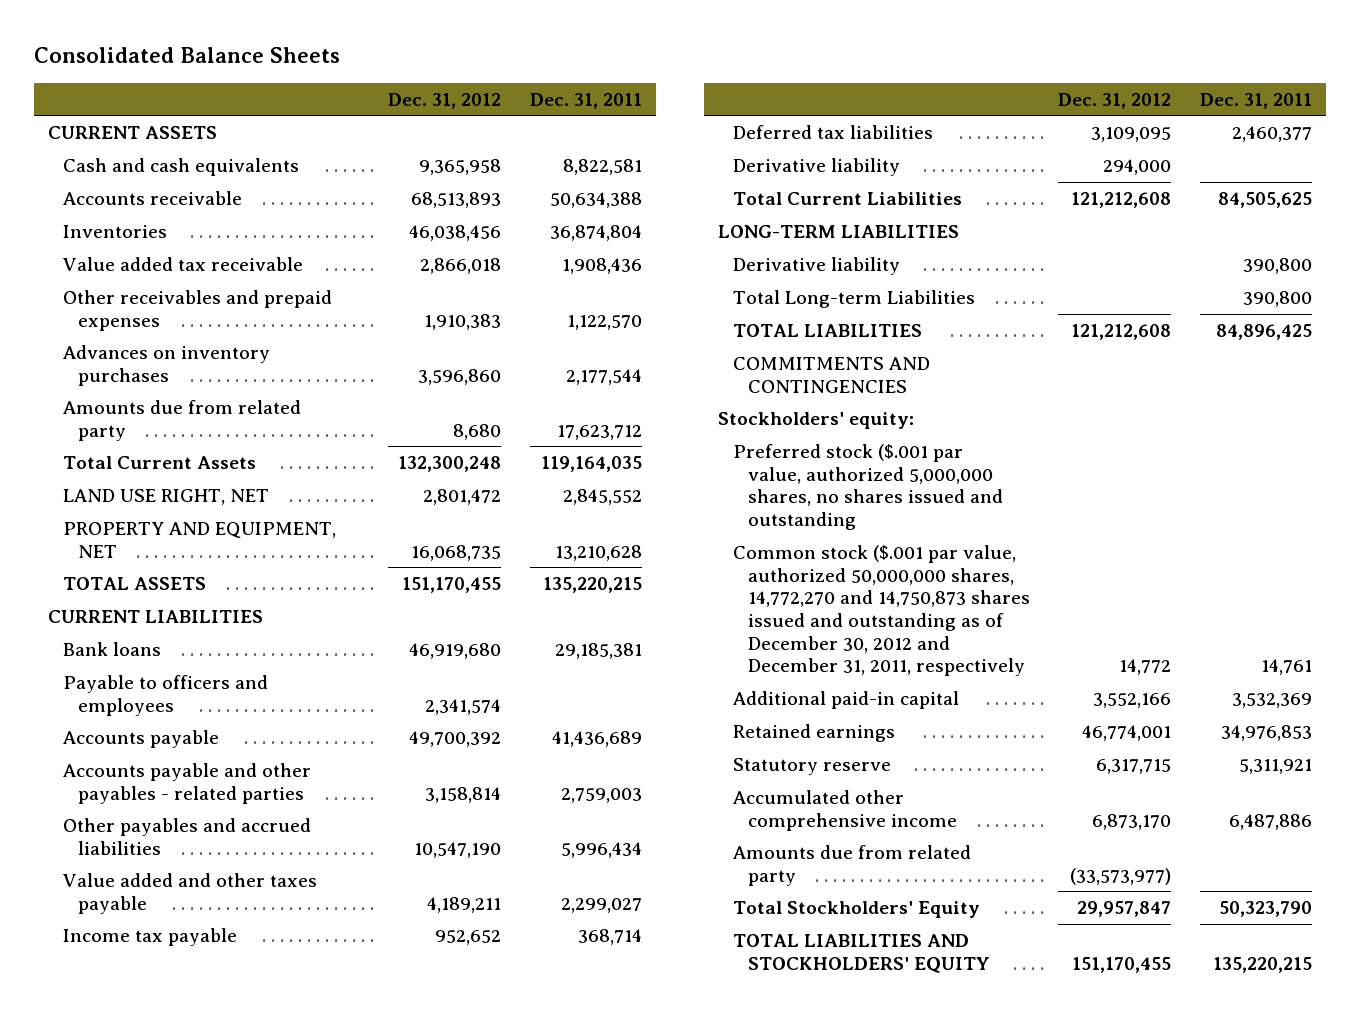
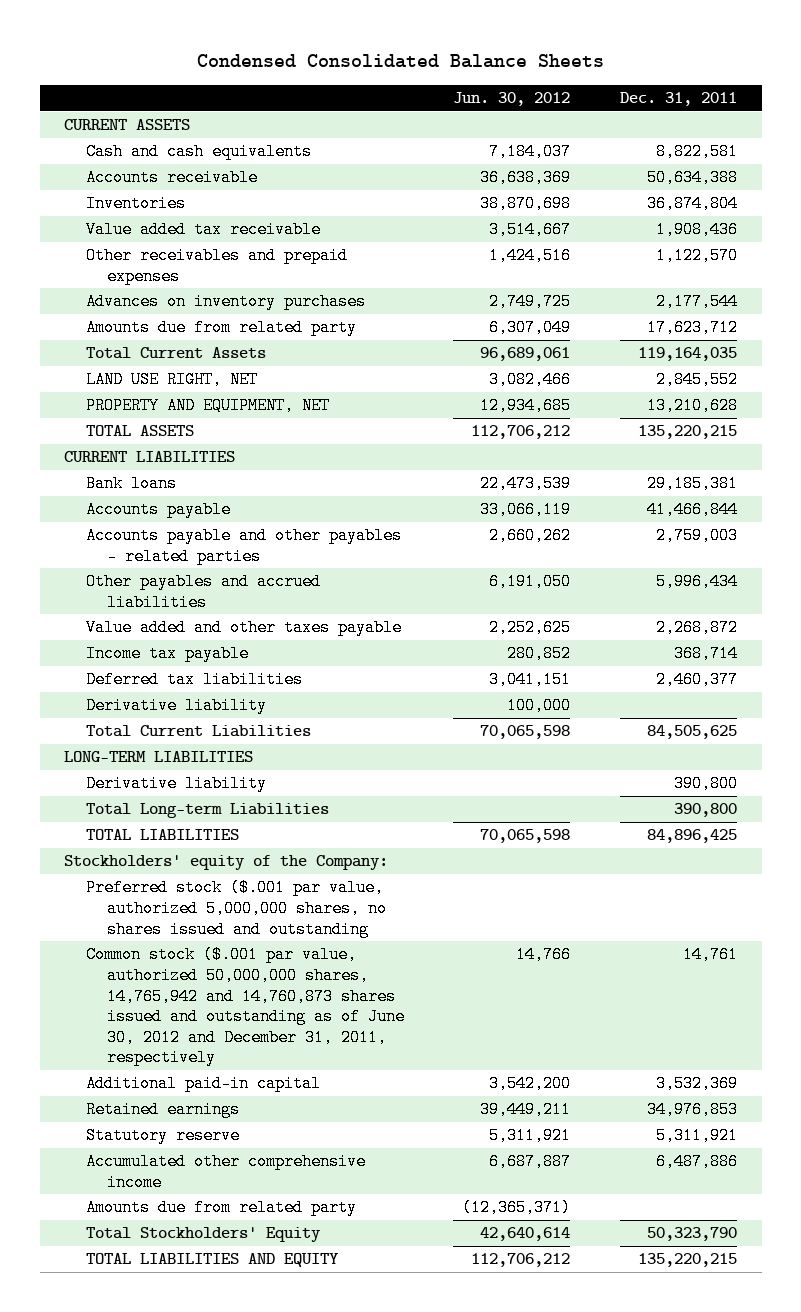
[33,47,340,64] Consolidated Balance Sheets -> [196,54,604,69] Condensed Consolidated Balance Sheets
[388,92,502,109] Dec. 31, 2012 -> none
none -> [453,92,571,107] Jun. 30, 2012
[62,674,268,716] Payable to officers and employees -> none
[551,730,642,747] 41,436,689 -> [646,501,738,519] 41,466,844
[560,897,642,913] 2,299,027 -> [655,619,738,637] 2,268,872
[733,356,931,393] COMMITMENTS AND CONTINGENCIES -> none
[718,411,915,429] Stockholders' equity: -> [64,855,389,871] Stockholders' equity of the Company:
[733,544,1030,677] Common stock ($.001 par value, authorized 50,000,000 shares, 14,772,270 and 14,750,873 shares issued and outstanding as of December 30, 2012 and December 31, 2011, respectively -> [85,946,405,1067] Common stock ($.001 par value, authorized 50,000,000 shares, 14,765,942 and 14,760,873 shares issued and outstanding as of June 30, 2012 and December 31, 2011, respectively
[733,933,990,973] TOTAL LIABILITIES AND STOCKHOLDERS' EQUITY -> [85,1253,339,1268] TOTAL LIABILITIES AND EQUITY

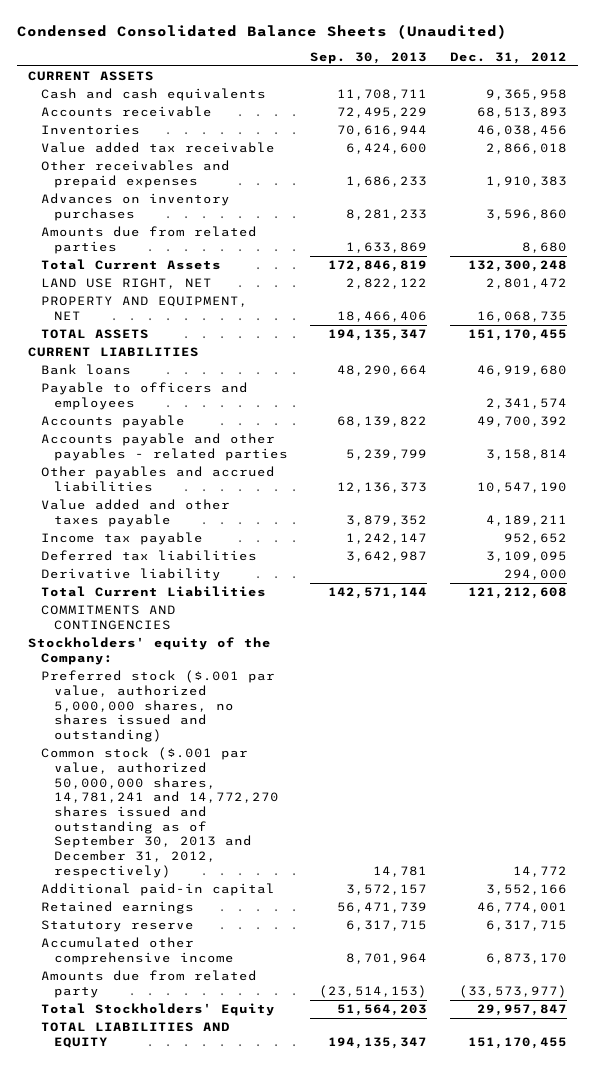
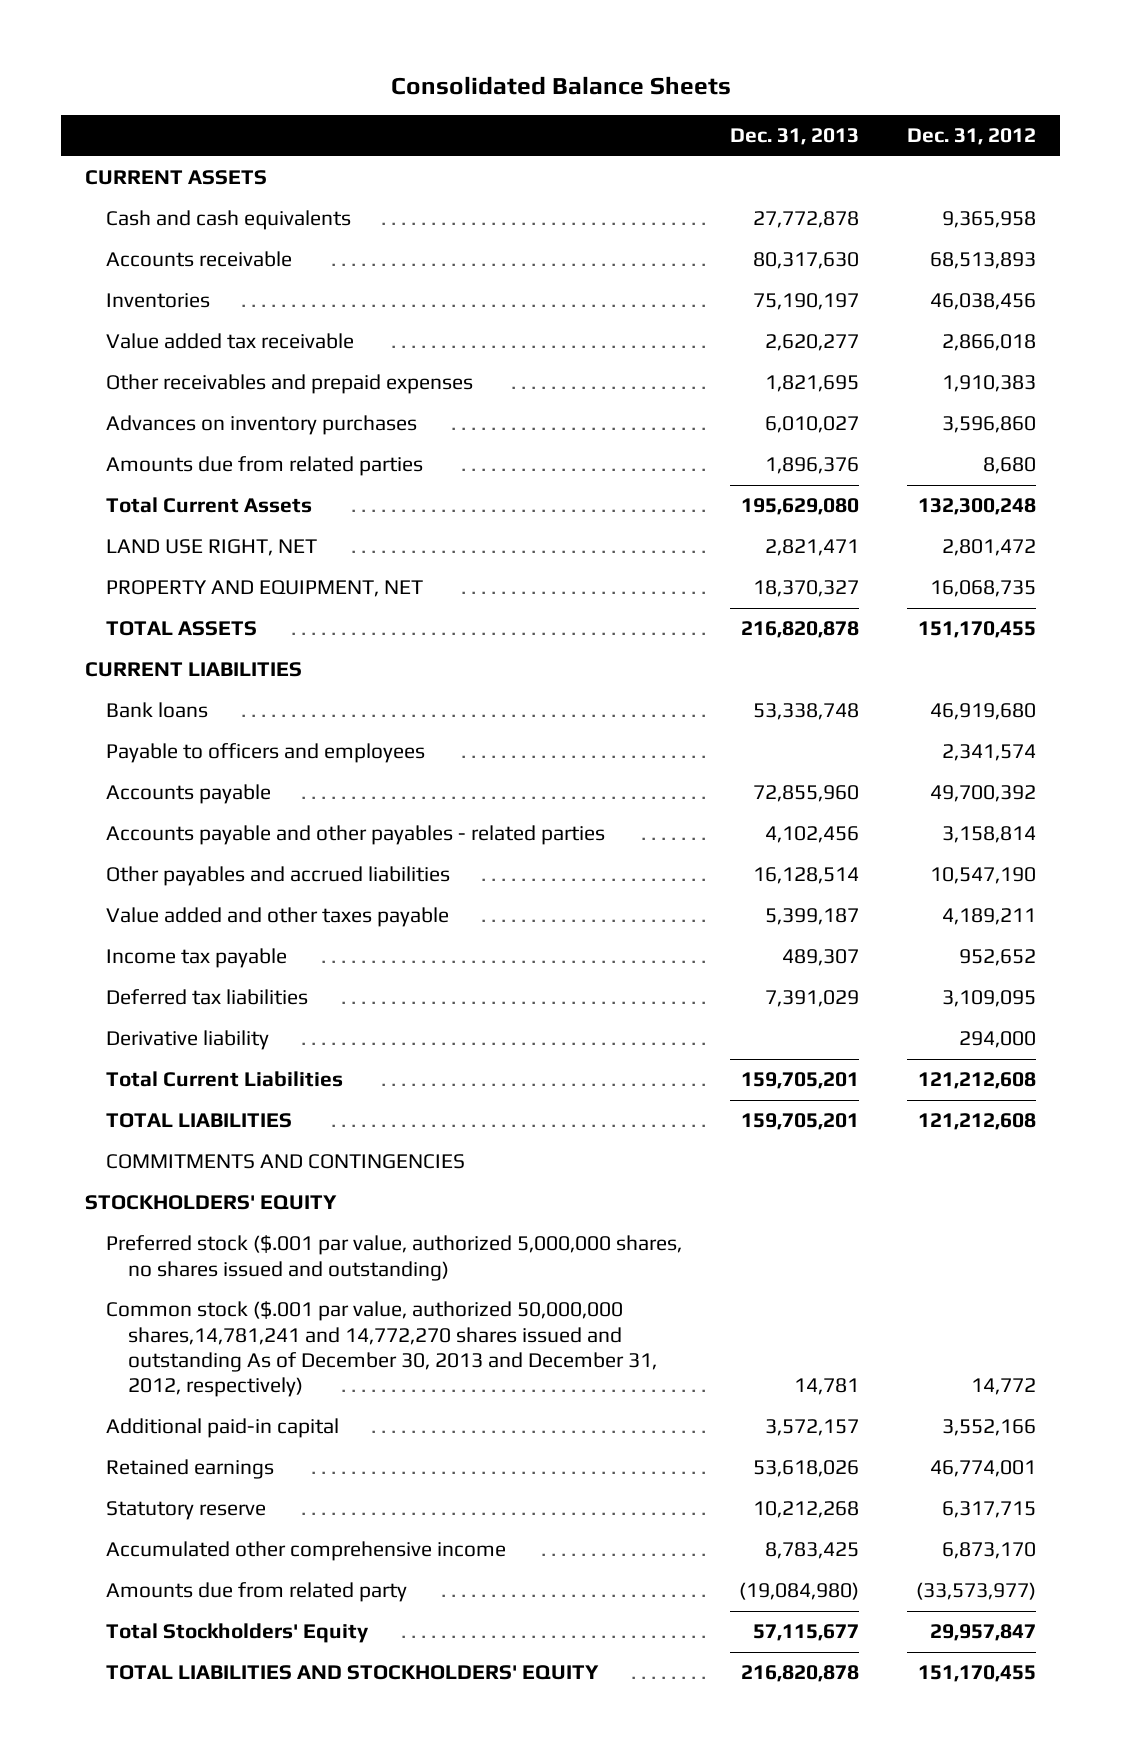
[17,23,508,39] Condensed Consolidated Balance Sheets (Unaudited) -> [390,75,731,95] Consolidated Balance Sheets
[310,51,428,64] Sep. 30, 2013 -> none
none -> [730,128,860,146] Dec. 31, 2013
none -> [106,1113,293,1129] TOTAL LIABILITIES
[28,637,272,665] Stockholders' equity of the Company: -> [84,1195,337,1211] STOCKHOLDERS' EQUITY
[41,747,279,878] Common stock ($.001 par value, authorized 50,000,000 shares, 14,781,241 and 14,772,270 shares issued and outstanding as of September 30, 2013 and December 31, 2012, respectively) -> [106,1301,657,1398] Common stock ($.001 par value, authorized 50,000,000 shares,14,781,241 and 14,772,270 shares issued and outstanding As of December 30, 2013 and December 31, 2012, respectively)
[41,1022,231,1048] TOTAL LIABILITIES AND EQUITY -> [106,1665,600,1681] TOTAL LIABILITIES AND STOCKHOLDERS' EQUITY

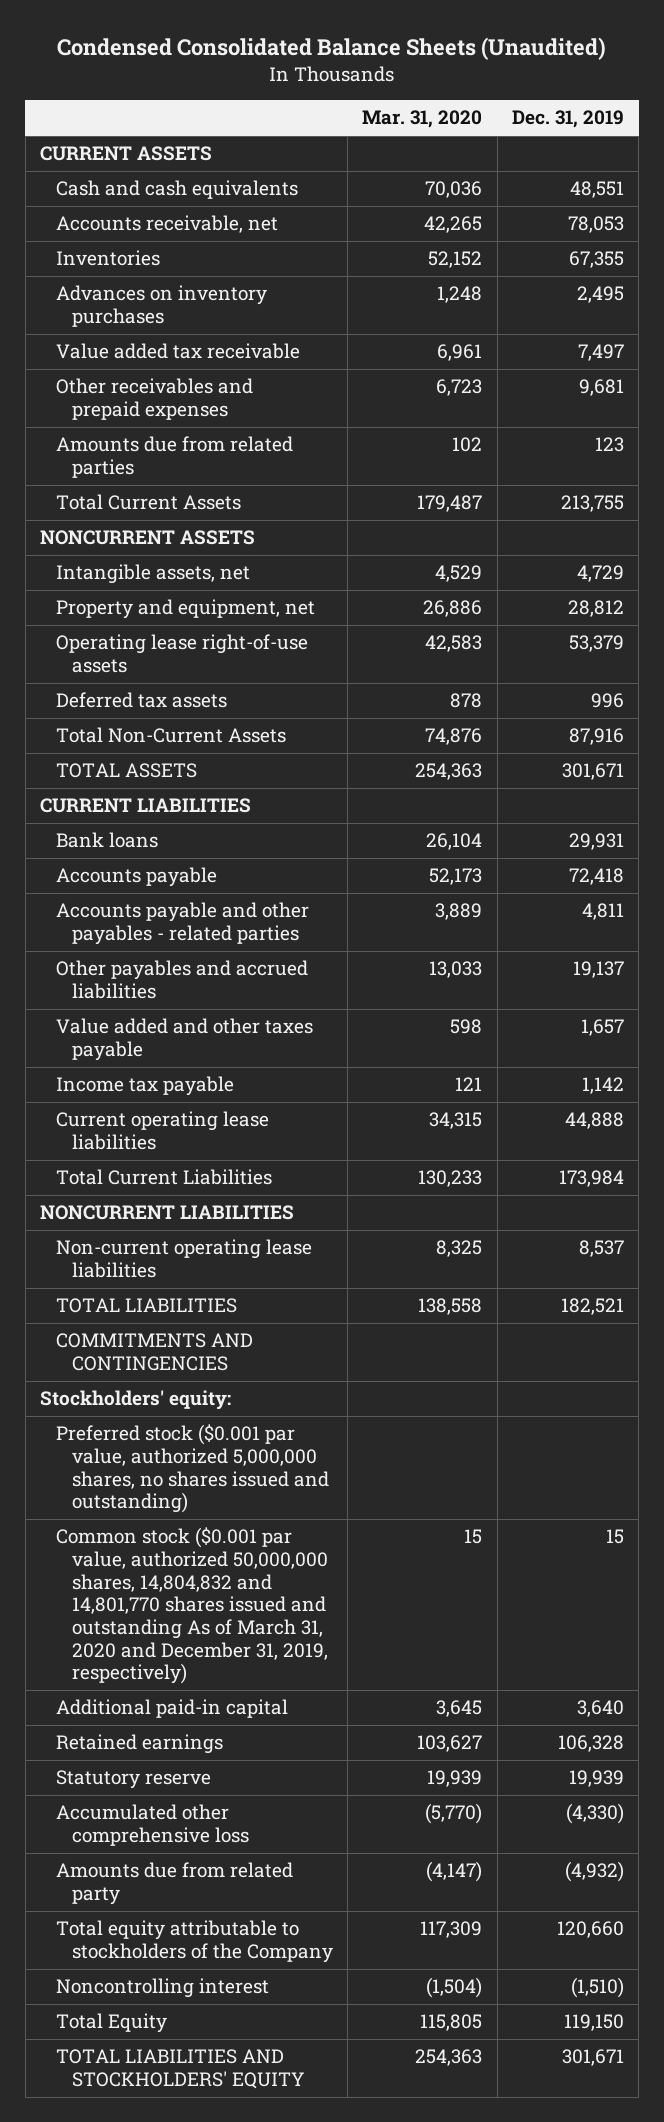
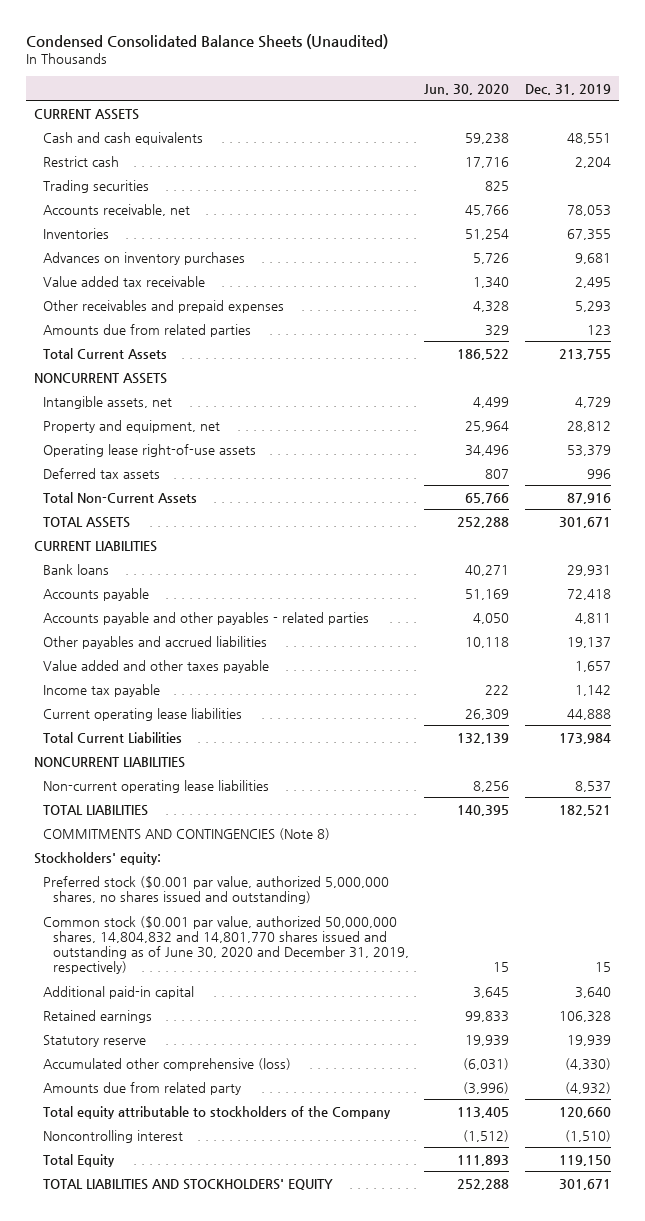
[362,110,483,129] Mar. 31, 2020 -> none
none -> [424,83,510,95] Jun. 30, 2020
none -> [43,155,120,167] Restrict cash
none -> [43,179,150,193] Trading securities
[577,286,625,304] 2,495 -> [574,252,611,264] 9,681
[578,344,625,362] 7,497 -> [574,276,611,288] 2,495
[579,379,625,397] 9,681 -> [574,300,611,312] 5,293
[55,1333,253,1372] COMMITMENTS AND CONTINGENCIES -> [43,827,331,840] COMMITMENTS AND CONTINGENCIES (Note 8)
[55,1527,328,1685] Common stock ($0.001 par value, authorized 50,000,000 shares, 14,804,832 and 14,801,770 shares issued and outstanding As of March 31, 2020 and December 31, 2019, respectively) -> [43,915,409,975] Common stock ($0.001 par value, authorized 50,000,000 shares, 14,804,832 and 14,801,770 shares issued and outstanding as of June 30, 2020 and December 31, 2019, respectively)
[55,1804,249,1847] Accumulated other comprehensive loss -> [43,1057,292,1071] Accumulated other comprehensive (loss)

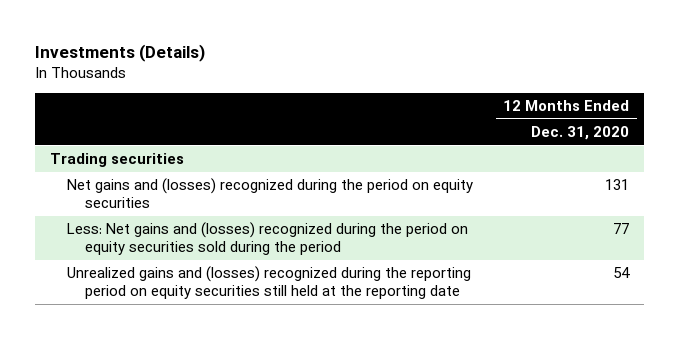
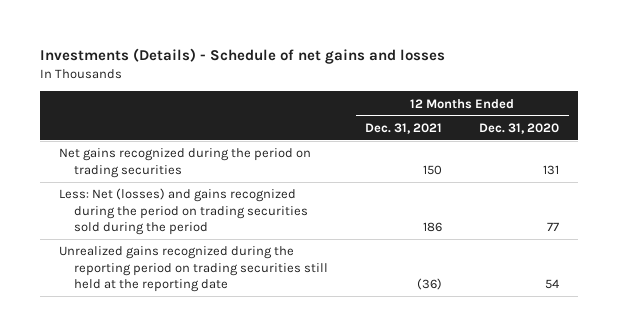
[34,43,205,62] Investments (Details) -> [39,48,445,65] Investments (Details) - Schedule of net gains and losses
none -> [365,122,443,134] Dec. 31, 2021
[49,153,184,168] Trading securities -> none
[67,178,474,209] Net gains and (losses) recognized during the period on equity securities -> [58,148,311,178] Net gains recognized during the period on trading securities
[67,222,469,256] Less: Net gains and (losses) recognized during the period on equity securities sold during the period -> [58,188,308,236] Less: Net (losses) and gains recognized during the period on trading securities sold during the period
[67,266,472,300] Unrealized gains and (losses) recognized during the reporting period on equity securities still held at the reporting date -> [58,246,328,293] Unrealized gains recognized during the reporting period on trading securities still held at the reporting date

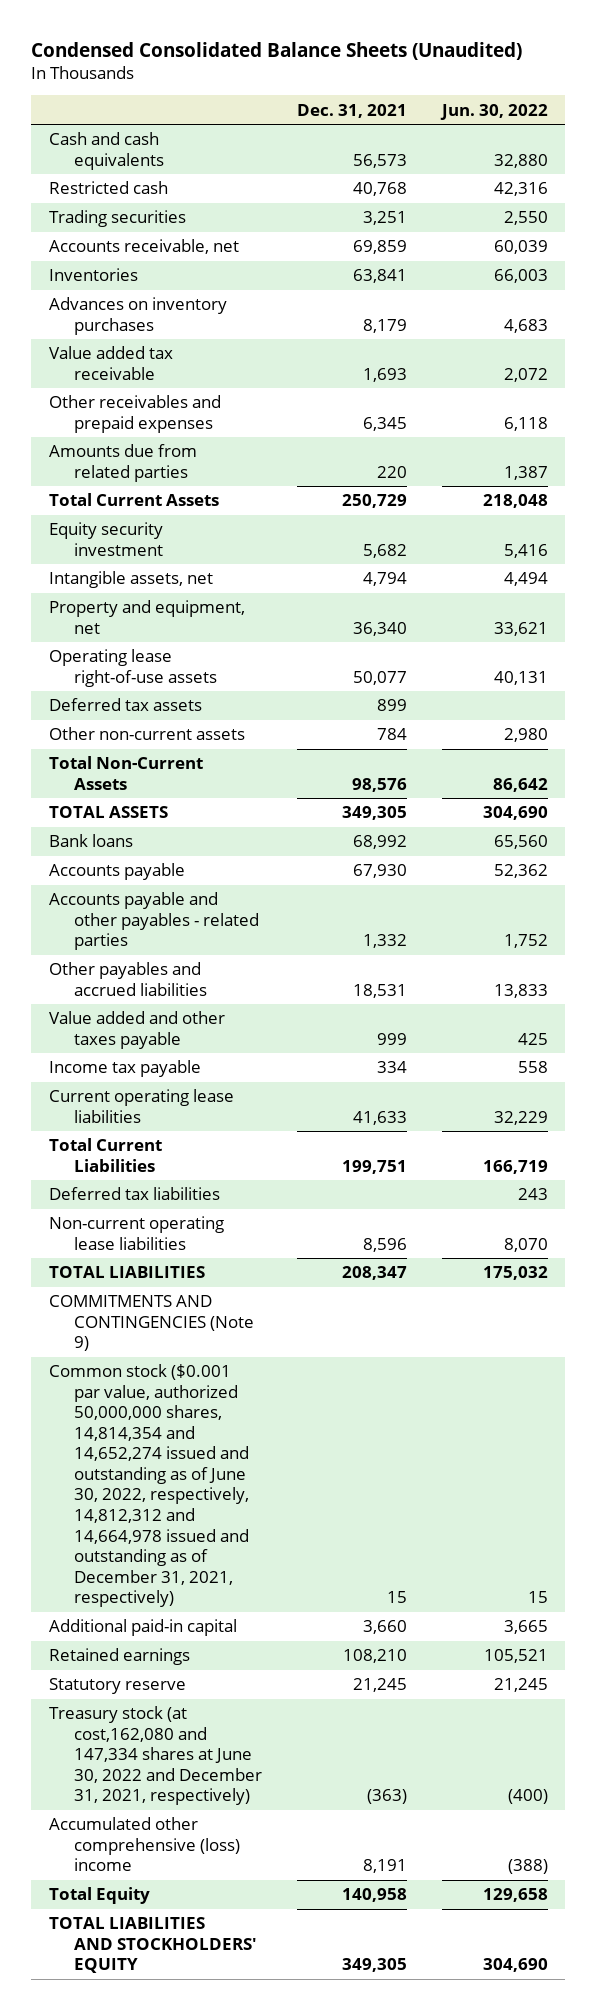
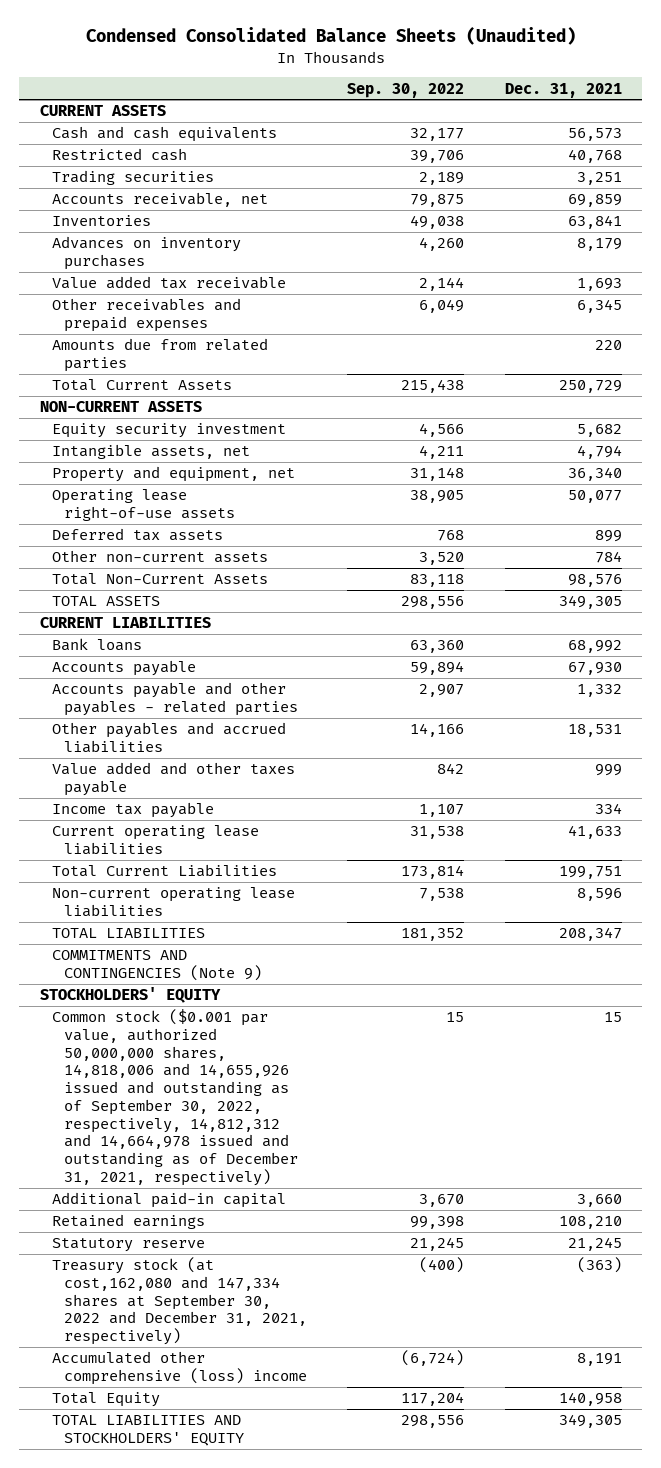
[439,103,548,120] Jun. 30, 2022 -> none
none -> [347,82,465,98] Sep. 30, 2022
none -> [39,105,166,117] CURRENT ASSETS
none -> [39,401,202,413] NON-CURRENT ASSETS
none -> [39,617,211,629] CURRENT LIABILITIES
[48,1187,220,1201] Deferred tax liabilities -> none
none -> [39,987,221,1004] STOCKHOLDERS' EQUITY
[48,1364,250,1608] Common stock ($0.001 par value, authorized 50,000,000 shares, 14,814,354 and 14,652,274 issued and outstanding as of June 30, 2022, respectively, 14,812,312 and 14,664,978 issued and outstanding as of December 31, 2021, respectively) -> [51,1009,298,1186] Common stock ($0.001 par value, authorized 50,000,000 shares, 14,818,006 and 14,655,926 issued and outstanding as of September 30, 2022, respectively, 14,812,312 and 14,664,978 issued and outstanding as of December 31, 2021, respectively)
[48,1706,263,1806] Treasury stock (at cost,162,080 and 147,334 shares at June 30, 2022 and December 31, 2021, respectively) -> [51,1257,307,1346] Treasury stock (at cost,162,080 and 147,334 shares at September 30, 2022 and December 31, 2021, respectively)

